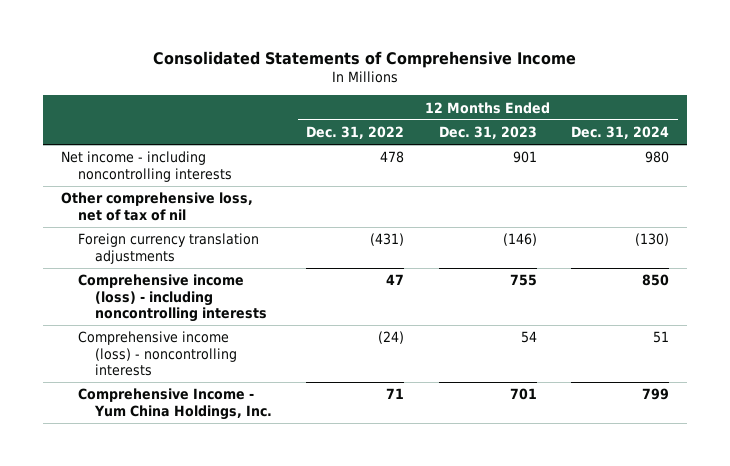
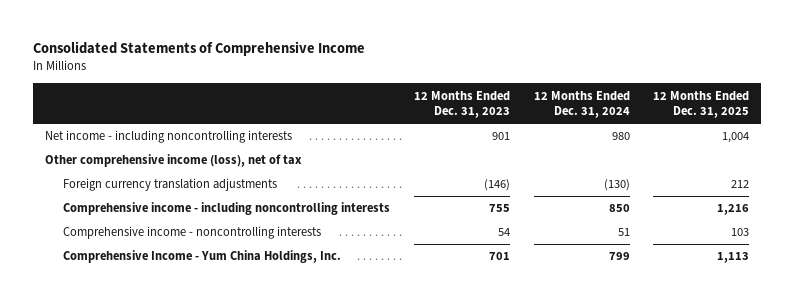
[306,125,405,139] Dec. 31, 2022 -> none
none -> [653,90,750,119] 12 Months Ended Dec. 31, 2025
[60,192,253,221] Other comprehensive loss, net of tax of nil -> [45,154,303,168] Other comprehensive income (loss), net of tax
[77,274,267,323] Comprehensive income (loss) - including noncontrolling interests -> [63,202,391,216] Comprehensive income - including noncontrolling interests
[77,331,237,377] Comprehensive income (loss) - noncontrolling interests -> [63,226,322,240] Comprehensive income - noncontrolling interests

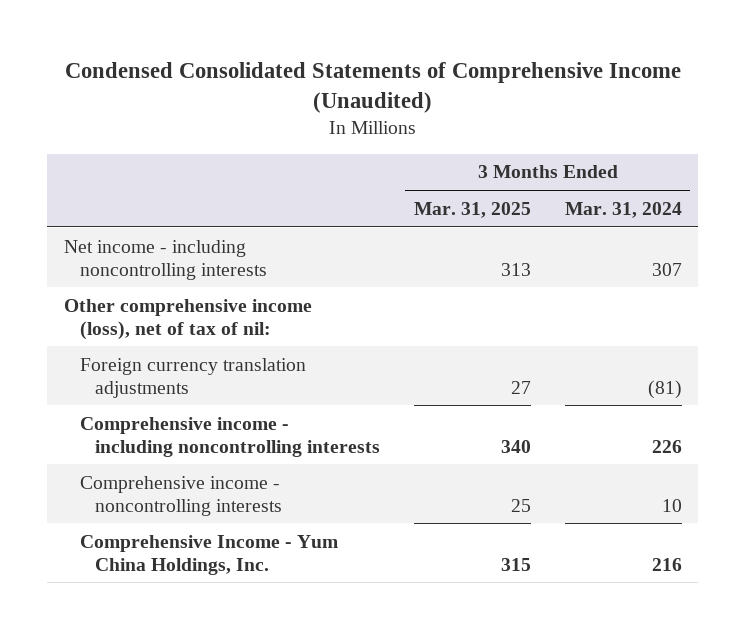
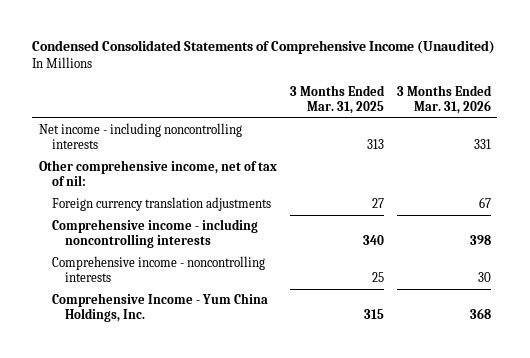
[564,201,682,218] Mar. 31, 2024 -> none
none -> [396,84,492,114] 3 Months Ended Mar. 31, 2026
[64,298,313,340] Other comprehensive income (loss), net of tax of nil: -> [38,160,277,187] Other comprehensive income, net of tax of nil:

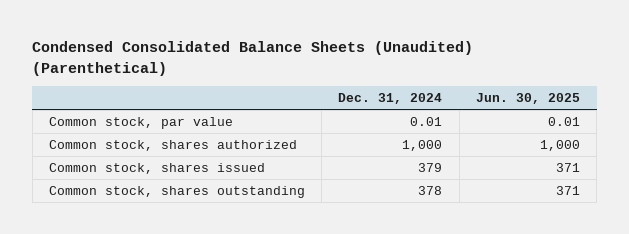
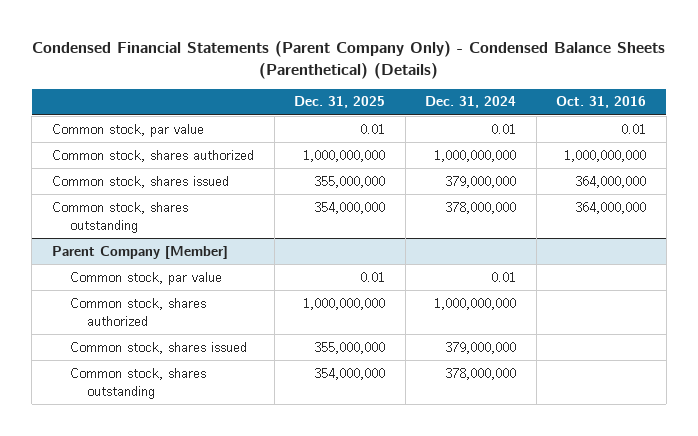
[32,41,474,76] Condensed Consolidated Balance Sheets (Unaudited) (Parenthetical) -> [32,41,666,79] Condensed Financial Statements (Parent Company Only) - Condensed Balance Sheets (Parenthetical) (Details)
[475,92,580,104] Jun. 30, 2025 -> none
none -> [294,96,386,109] Dec. 31, 2025
none -> [556,96,647,109] Oct. 31, 2016
[402,140,443,152] 1,000 -> [434,149,517,162] 1,000,000,000
[418,163,443,173] 379 -> [445,175,517,188] 379,000,000
[418,186,443,196] 378 -> [445,201,517,214] 378,000,000
none -> [52,245,229,259] Parent Company [Member]
none -> [69,271,222,285] Common stock, par value
none -> [69,297,206,326] Common stock, shares authorized
none -> [69,341,247,354] Common stock, shares issued
none -> [69,367,206,399] Common stock, shares outstanding

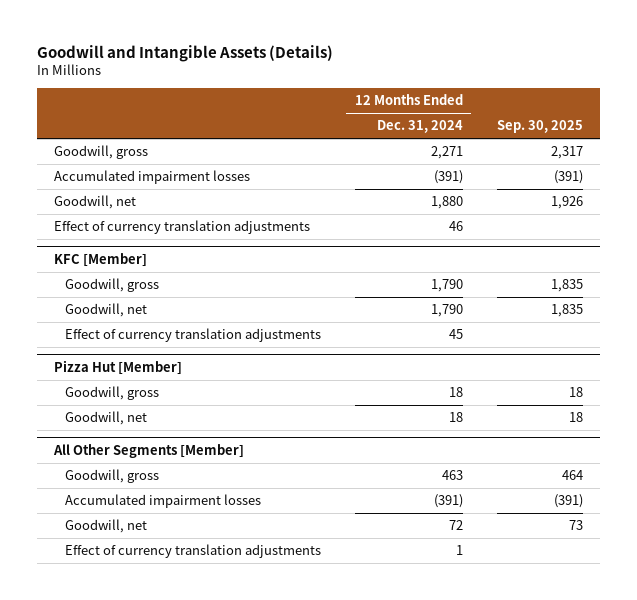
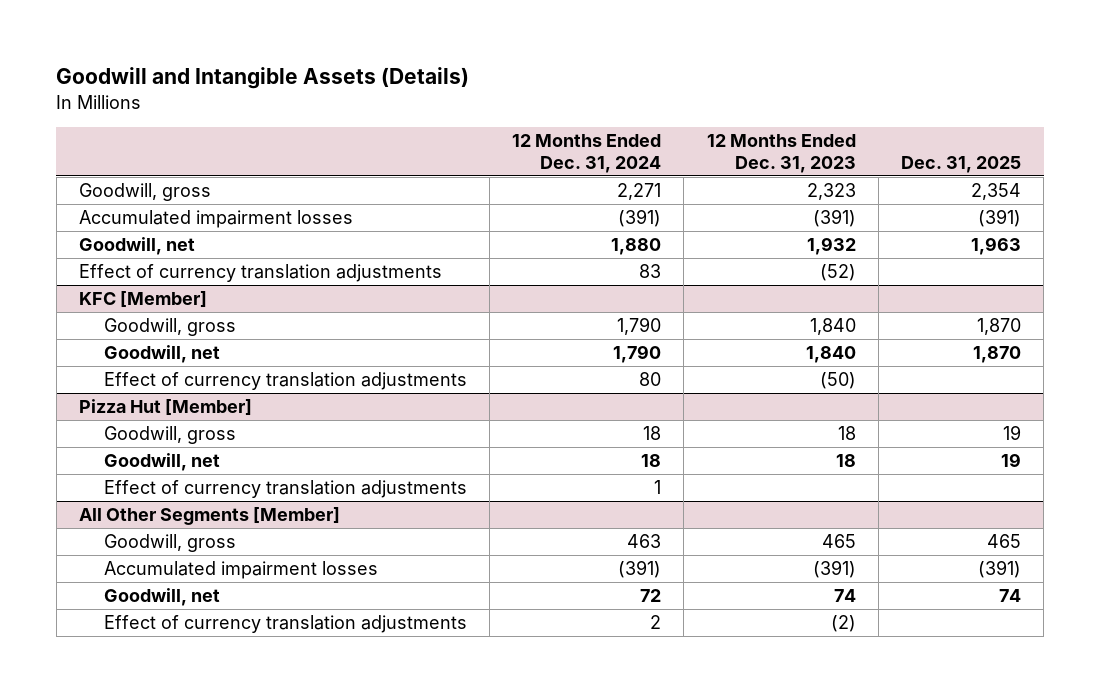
[496,120,583,134] Sep. 30, 2025 -> none
none -> [706,133,856,174] 12 Months Ended Dec. 31, 2023
none -> [901,156,1022,174] Dec. 31, 2025
[448,221,463,232] 46 -> [639,264,662,279] 83
[448,329,463,340] 45 -> [639,372,662,387] 80
none -> [103,480,467,499] Effect of currency translation adjustments
[455,545,463,556] 1 -> [650,615,662,630] 2

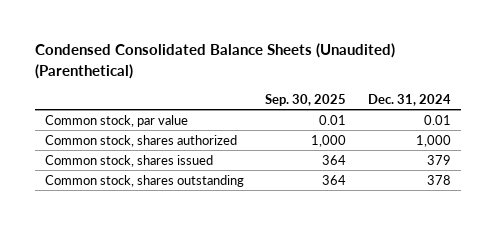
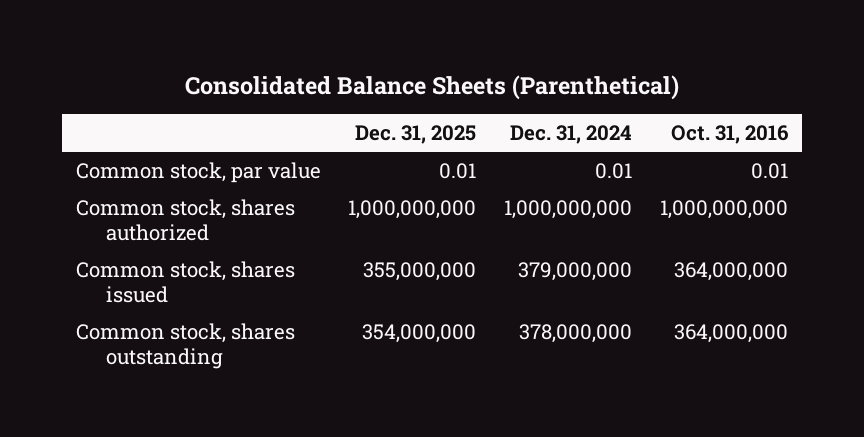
[34,43,395,79] Condensed Consolidated Balance Sheets (Unaudited) (Parenthetical) -> [184,74,679,100] Consolidated Balance Sheets (Parenthetical)
[265,93,347,106] Sep. 30, 2025 -> none
none -> [355,125,477,145] Dec. 31, 2025
none -> [671,125,790,145] Oct. 31, 2016
[415,134,451,147] 1,000 -> [504,199,633,219] 1,000,000,000
[426,154,451,165] 379 -> [518,261,633,281] 379,000,000
[426,174,451,185] 378 -> [519,323,633,343] 378,000,000

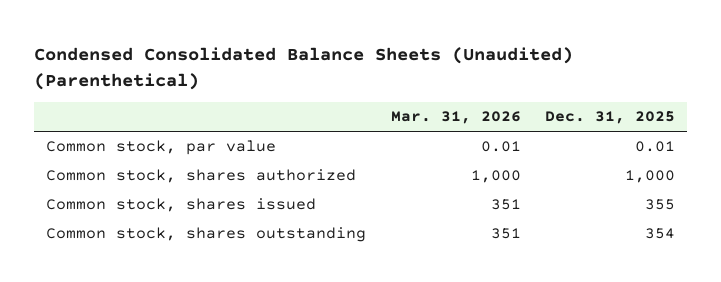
[184,74,679,100] Consolidated Balance Sheets (Parenthetical) -> [34,46,574,90] Condensed Consolidated Balance Sheets (Unaudited) (Parenthetical)
[510,125,633,145] Dec. 31, 2024 -> none
[671,125,790,145] Oct. 31, 2016 -> none
none -> [390,111,521,125] Mar. 31, 2026
[348,199,477,219] 1,000,000,000 -> [624,170,675,184] 1,000
[363,261,477,281] 355,000,000 -> [644,199,675,211] 355
[362,323,477,343] 354,000,000 -> [644,228,675,240] 354

